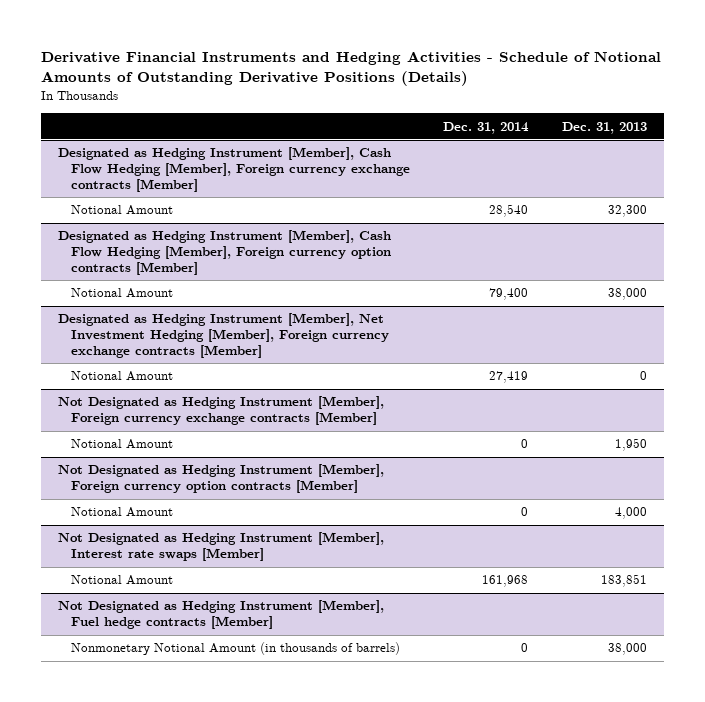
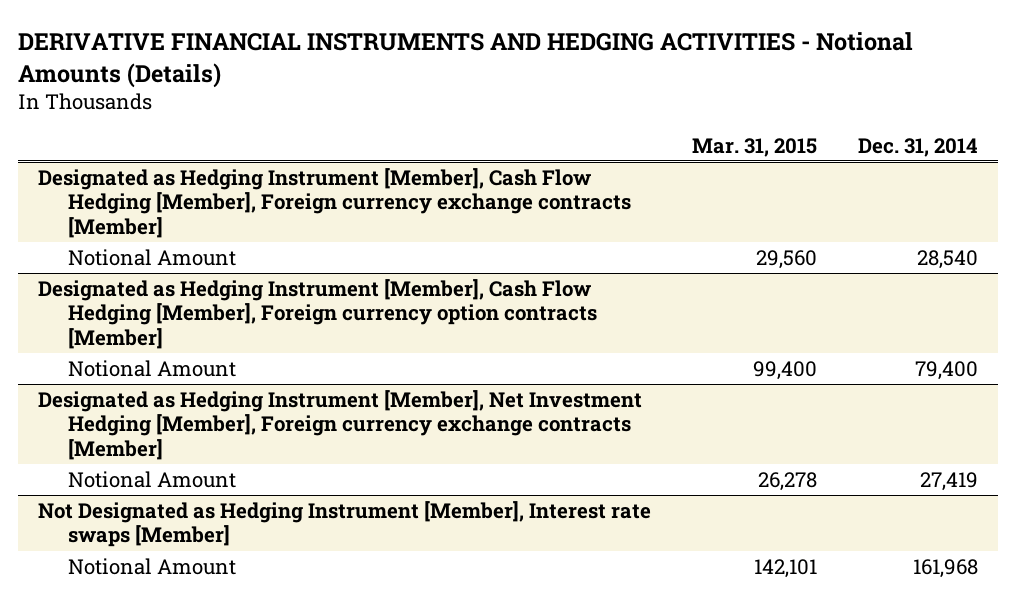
[41,50,662,87] Derivative Financial Instruments and Hedging Activities - Schedule of Notional Amounts of Outstanding Derivative Positions (Details) -> [17,31,913,88] DERIVATIVE FINANCIAL INSTRUMENTS AND HEDGING ACTIVITIES - Notional Amounts (Details)
[562,121,648,134] Dec. 31, 2013 -> none
none -> [691,137,817,157] Mar. 31, 2015
[58,396,385,426] Not Designated as Hedging Instrument [Member], Foreign currency exchange contracts [Member] -> none
[70,439,173,450] Notional Amount -> none
[58,464,385,494] Not Designated as Hedging Instrument [Member], Foreign currency option contracts [Member] -> none
[70,507,173,518] Notional Amount -> none
[58,600,385,630] Not Designated as Hedging Instrument [Member], Fuel hedge contracts [Member] -> none
[70,642,400,656] Nonmonetary Notional Amount (in thousands of barrels) -> none

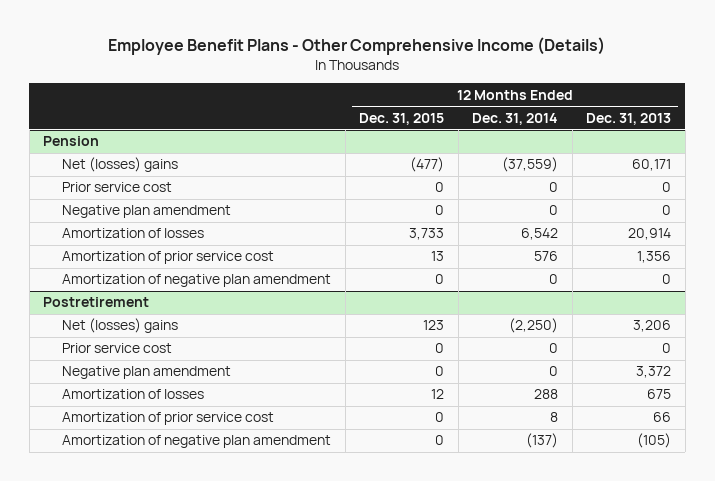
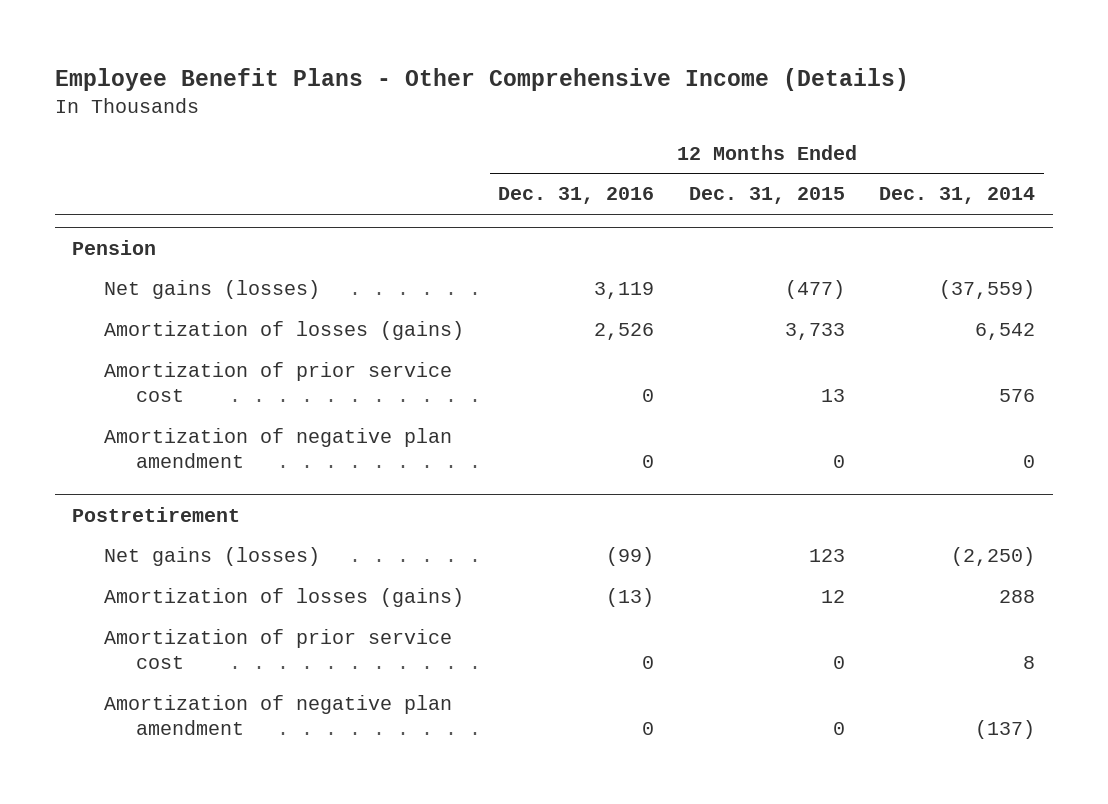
[586,112,672,125] Dec. 31, 2013 -> none
none -> [498,187,655,205] Dec. 31, 2016
[62,182,173,193] Prior service cost -> none
[62,205,232,219] Negative plan amendment -> none
[62,157,179,173] Net (losses) gains -> [103,279,320,299] Net gains (losses)
[62,228,205,239] Amortization of losses -> [103,320,464,340] Amortization of losses (gains)
[62,343,173,354] Prior service cost -> none
[62,366,232,380] Negative plan amendment -> none
[62,318,179,334] Net (losses) gains -> [103,546,320,566] Net gains (losses)
[62,389,205,400] Amortization of losses -> [103,587,464,607] Amortization of losses (gains)

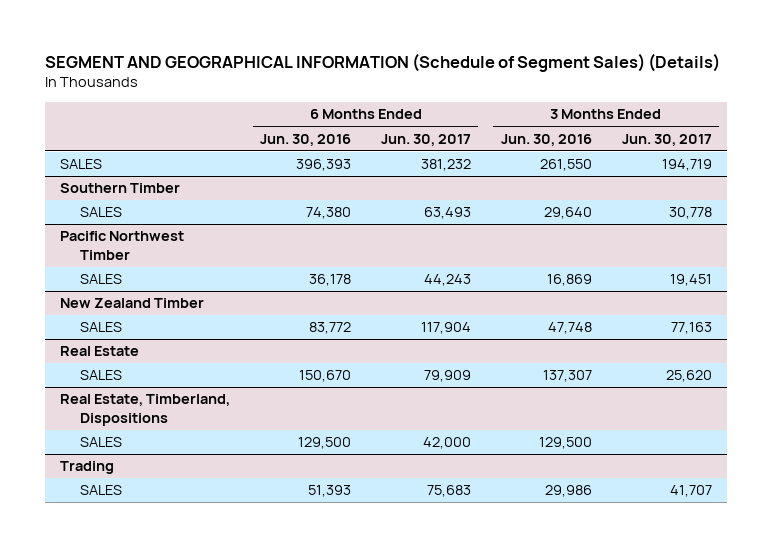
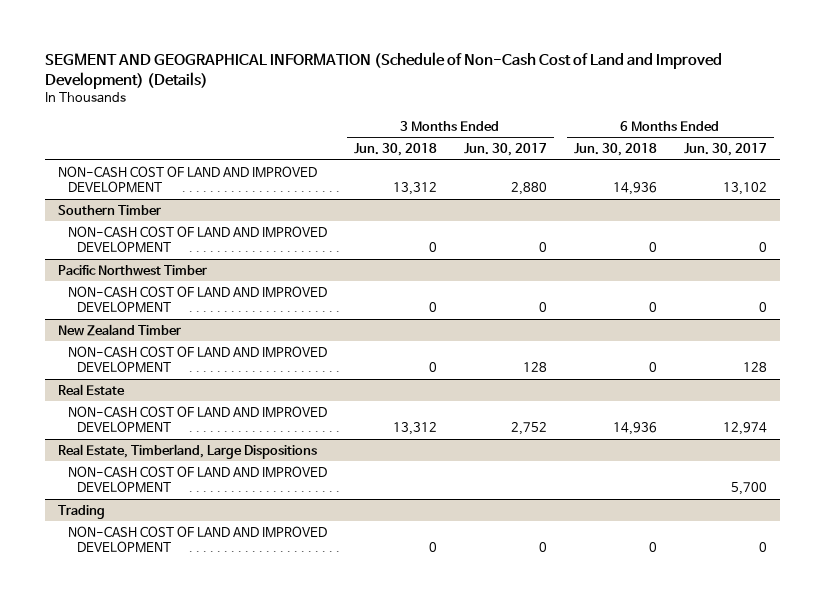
[45,52,721,72] SEGMENT AND GEOGRAPHICAL INFORMATION (Schedule of Segment Sales) (Details) -> [44,51,722,89] SEGMENT AND GEOGRAPHICAL INFORMATION (Schedule of Non-Cash Cost of Land and Improved Development) (Details)
[260,133,352,146] Jun. 30, 2016 -> none
[500,133,592,146] Jun. 30, 2016 -> none
none -> [353,143,437,157] Jun. 30, 2018
none -> [573,143,657,157] Jun. 30, 2018
[60,159,103,170] SALES -> none
none -> [58,165,318,194] NON-CASH COST OF LAND AND IMPROVED DEVELOPMENT
[80,207,123,218] SALES -> none
none -> [67,225,327,254] NON-CASH COST OF LAND AND IMPROVED DEVELOPMENT
[80,274,123,285] SALES -> none
none -> [67,285,327,314] NON-CASH COST OF LAND AND IMPROVED DEVELOPMENT
[80,322,123,333] SALES -> none
none -> [67,345,327,374] NON-CASH COST OF LAND AND IMPROVED DEVELOPMENT
[80,370,123,381] SALES -> none
[80,437,123,448] SALES -> none
none -> [67,405,327,434] NON-CASH COST OF LAND AND IMPROVED DEVELOPMENT
[60,394,231,426] Real Estate, Timberland, Dispositions -> [58,443,318,459] Real Estate, Timberland, Large Dispositions
none -> [67,465,327,494] NON-CASH COST OF LAND AND IMPROVED DEVELOPMENT
[80,485,123,496] SALES -> none
none -> [67,525,327,554] NON-CASH COST OF LAND AND IMPROVED DEVELOPMENT

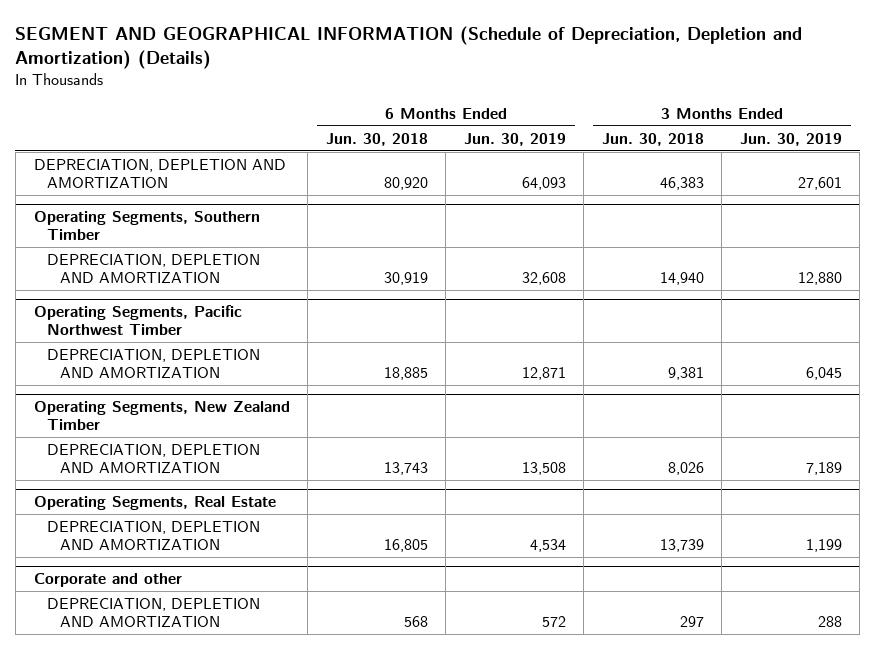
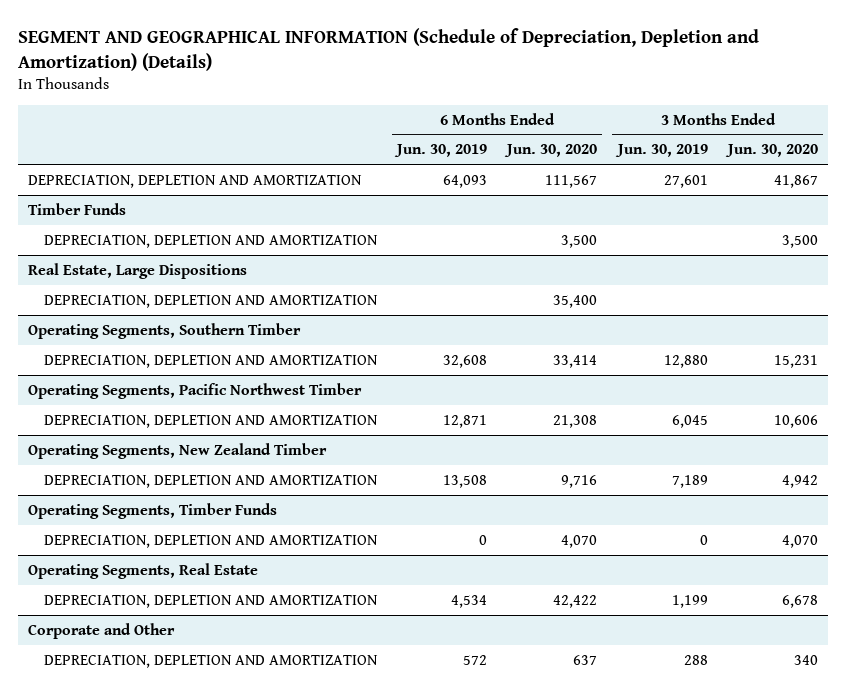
[325,132,428,146] Jun. 30, 2018 -> none
[601,132,704,146] Jun. 30, 2018 -> none
none -> [504,144,598,158] Jun. 30, 2020
none -> [724,144,818,158] Jun. 30, 2020
none -> [28,202,127,215] Timber Funds
none -> [44,234,379,248] DEPRECIATION, DEPLETION AND AMORTIZATION
none -> [28,262,248,279] Real Estate, Large Dispositions
none -> [44,294,379,308] DEPRECIATION, DEPLETION AND AMORTIZATION
none -> [28,502,278,519] Operating Segments, Timber Funds
none -> [44,534,379,548] DEPRECIATION, DEPLETION AND AMORTIZATION
[33,573,182,588] Corporate and other -> [28,622,176,639] Corporate and Other

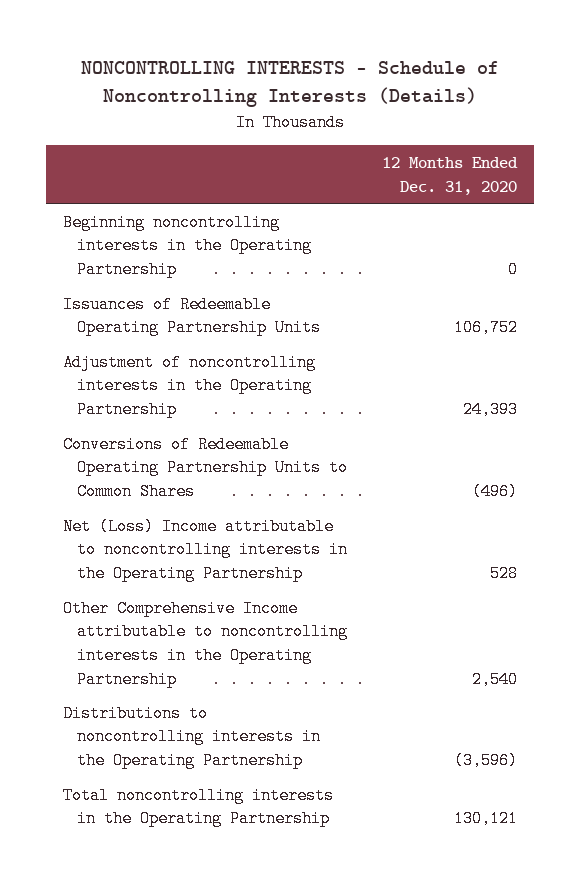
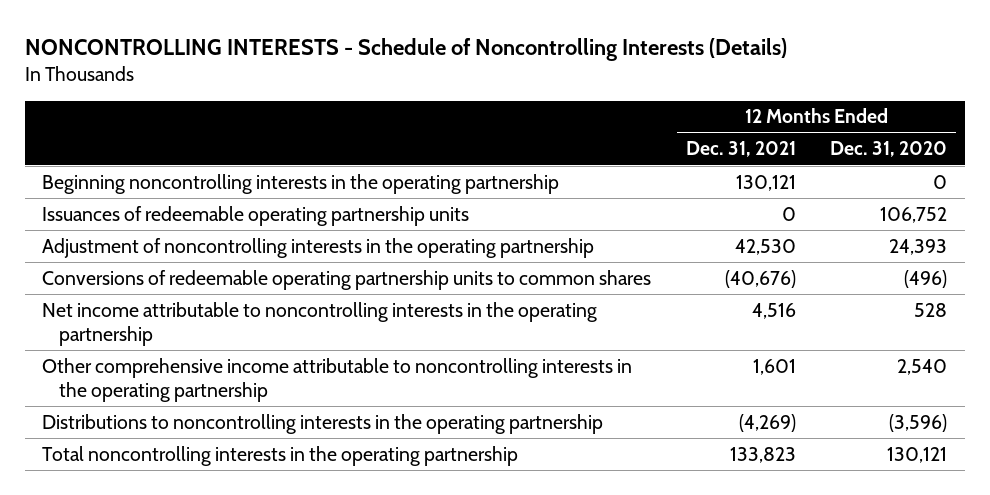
none -> [685,141,796,158] Dec. 31, 2021
[63,213,312,279] Beginning noncontrolling interests in the Operating Partnership -> [42,173,560,194] Beginning noncontrolling interests in the operating partnership
[63,295,321,337] Issuances of Redeemable Operating Partnership Units -> [42,205,470,226] Issuances of redeemable operating partnership units
[63,353,317,419] Adjustment of noncontrolling interests in the Operating Partnership -> [42,237,595,258] Adjustment of noncontrolling interests in the operating partnership
[63,435,348,501] Conversions of Redeemable Operating Partnership Units to Common Shares -> [42,269,652,290] Conversions of redeemable operating partnership units to common shares
[63,517,348,583] Net (Loss) Income attributable to noncontrolling interests in the Operating Partnership -> [42,301,598,347] Net income attributable to noncontrolling interests in the operating partnership
[63,599,348,688] Other Comprehensive Income attributable to noncontrolling interests in the Operating Partnership -> [42,357,633,403] Other comprehensive income attributable to noncontrolling interests in the operating partnership
[63,704,321,770] Distributions to noncontrolling interests in the Operating Partnership -> [42,413,604,434] Distributions to noncontrolling interests in the operating partnership
[63,786,335,828] Total noncontrolling interests in the Operating Partnership -> [42,445,519,466] Total noncontrolling interests in the operating partnership

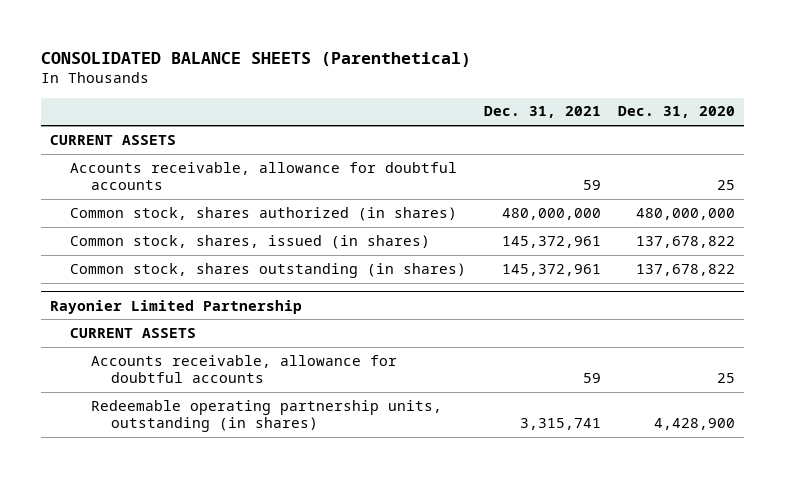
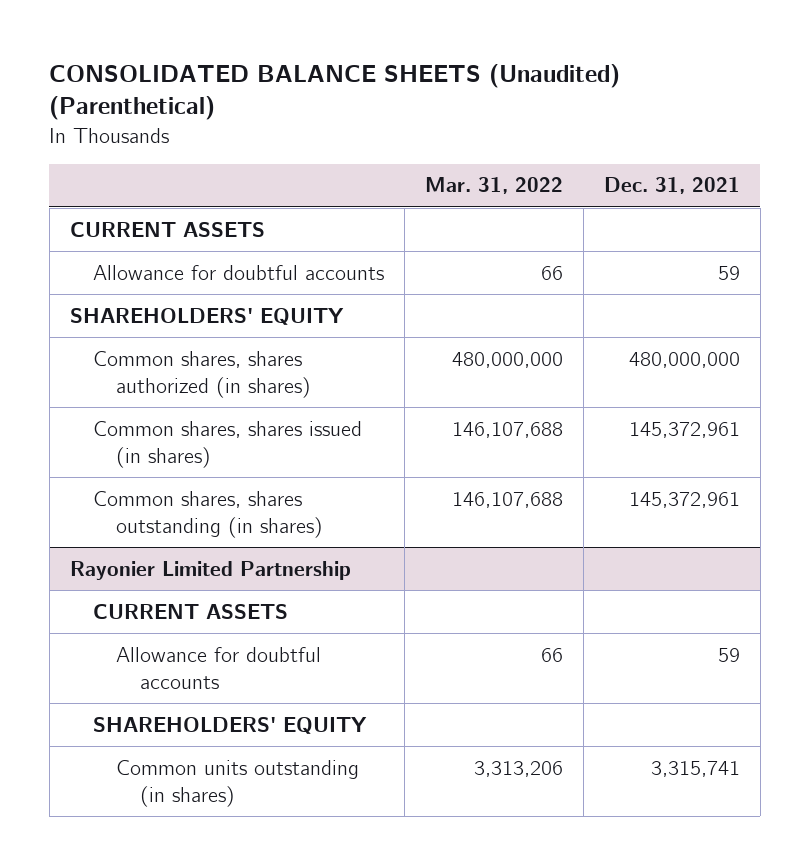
[41,51,472,67] CONSOLIDATED BALANCE SHEETS (Parenthetical) -> [49,63,621,121] CONSOLIDATED BALANCE SHEETS (Unaudited) (Parenthetical)
[618,106,736,119] Dec. 31, 2020 -> none
none -> [424,177,563,195] Mar. 31, 2022
[70,161,458,191] Accounts receivable, allowance for doubtful accounts -> [92,264,384,280] Allowance for doubtful accounts
none -> [69,307,344,325] SHAREHOLDERS' EQUITY
[70,206,458,221] Common stock, shares authorized (in shares) -> [92,350,312,398] Common shares, shares authorized (in shares)
[70,234,431,249] Common stock, shares, issued (in shares) -> [92,420,362,468] Common shares, shares issued (in shares)
[70,262,467,278] Common stock, shares outstanding (in shares) -> [92,490,324,538] Common shares, shares outstanding (in shares)
[90,354,397,384] Accounts receivable, allowance for doubtful accounts -> [116,646,322,689] Allowance for doubtful accounts
none -> [92,716,367,734] SHAREHOLDERS' EQUITY
[90,399,442,433] Redeemable operating partnership units, outstanding (in shares) -> [116,759,360,807] Common units outstanding (in shares)

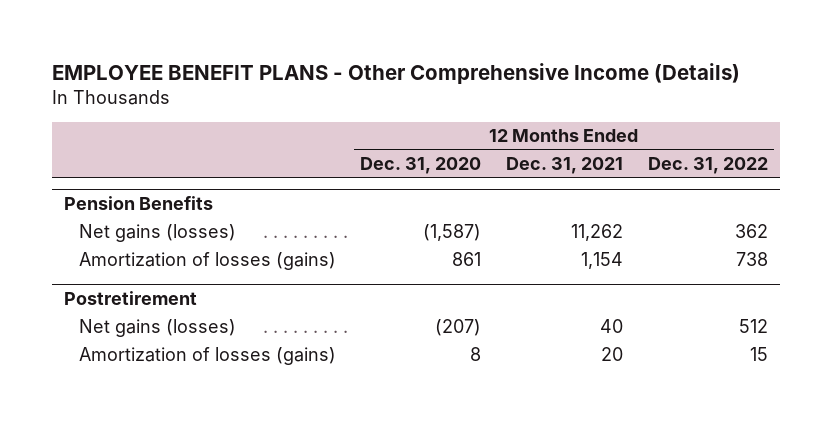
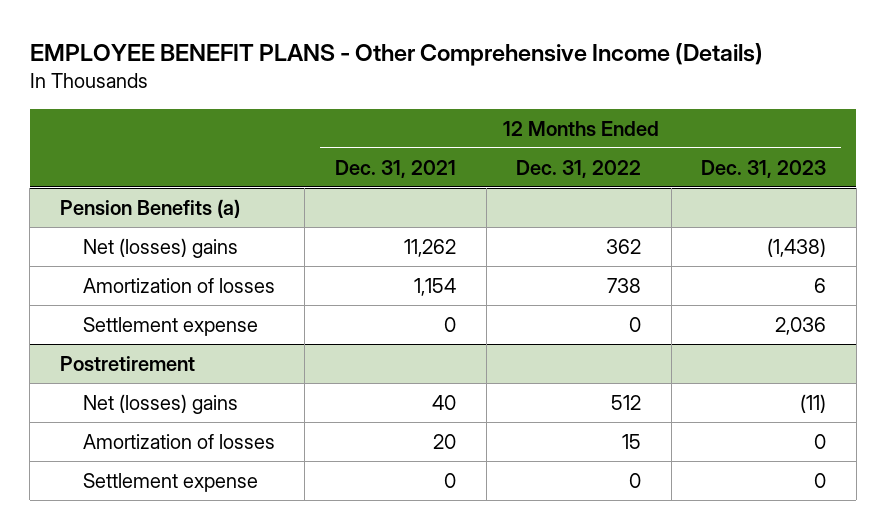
[360,157,482,175] Dec. 31, 2020 -> none
none -> [701,159,827,178] Dec. 31, 2023
[64,196,214,211] Pension Benefits -> [59,198,240,218] Pension Benefits (a)
[78,224,236,243] Net gains (losses) -> [82,237,238,258] Net (losses) gains
[78,252,336,271] Amortization of losses (gains) -> [82,277,275,293] Amortization of losses
none -> [82,316,258,336] Settlement expense
[78,319,236,338] Net gains (losses) -> [82,393,238,414] Net (losses) gains
[78,347,336,366] Amortization of losses (gains) -> [82,433,275,449] Amortization of losses
none -> [82,472,258,492] Settlement expense

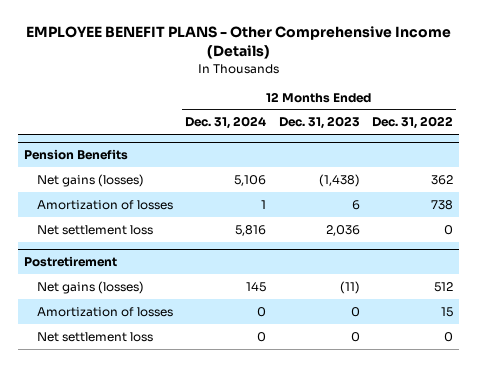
[334,159,456,178] Dec. 31, 2021 -> none
none -> [185,116,267,130] Dec. 31, 2024
[59,198,240,218] Pension Benefits (a) -> [24,149,129,161] Pension Benefits
[82,237,238,258] Net (losses) gains -> [37,173,145,187] Net gains (losses)
[82,316,258,336] Settlement expense -> [37,224,154,235] Net settlement loss
[82,393,238,414] Net (losses) gains -> [37,280,145,294] Net gains (losses)
[82,472,258,492] Settlement expense -> [37,331,154,342] Net settlement loss

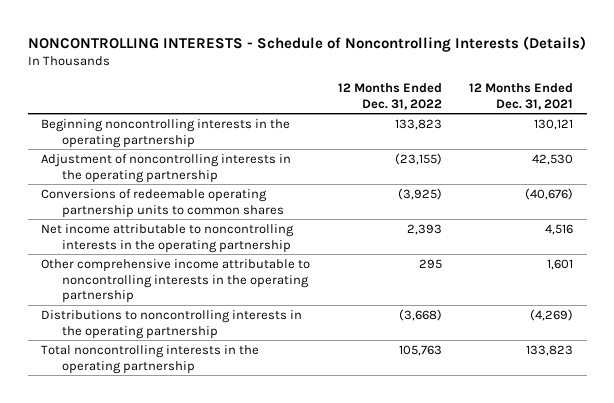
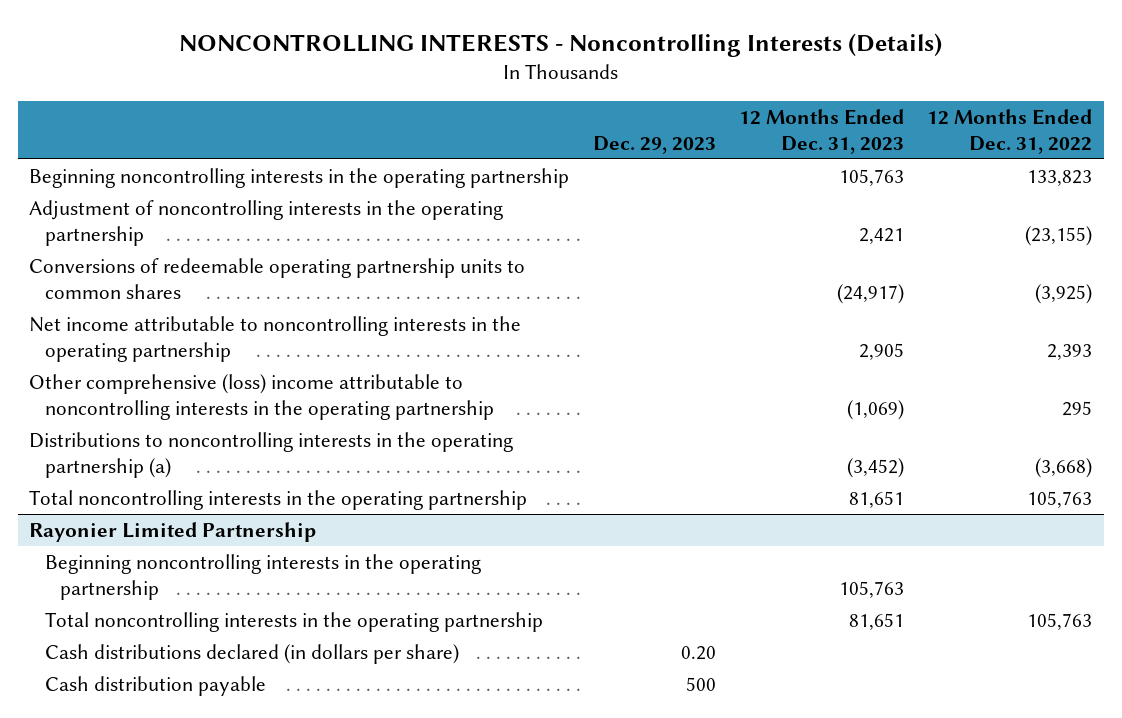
[27,35,586,52] NONCONTROLLING INTERESTS - Schedule of Noncontrolling Interests (Details) -> [178,32,942,57] NONCONTROLLING INTERESTS - Noncontrolling Interests (Details)
[469,82,574,110] 12 Months Ended Dec. 31, 2021 -> none
none -> [592,135,716,154] Dec. 29, 2023
none -> [739,108,905,154] 12 Months Ended Dec. 31, 2023
[41,258,311,304] Other comprehensive income attributable to noncontrolling interests in the operating partnership -> [29,374,494,421] Other comprehensive (loss) income attributable to noncontrolling interests in the operating partnership
[41,309,303,339] Distributions to noncontrolling interests in the operating partnership -> [29,432,514,479] Distributions to noncontrolling interests in the operating partnership (a)
none -> [29,522,317,543] Rayonier Limited Partnership
none -> [44,554,481,601] Beginning noncontrolling interests in the operating partnership
none -> [44,612,543,633] Total noncontrolling interests in the operating partnership
none -> [44,644,459,665] Cash distributions declared (in dollars per share)
none -> [44,676,266,697] Cash distribution payable

